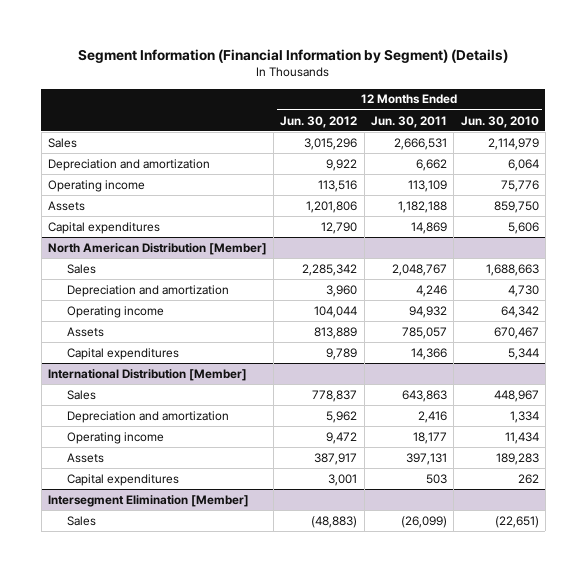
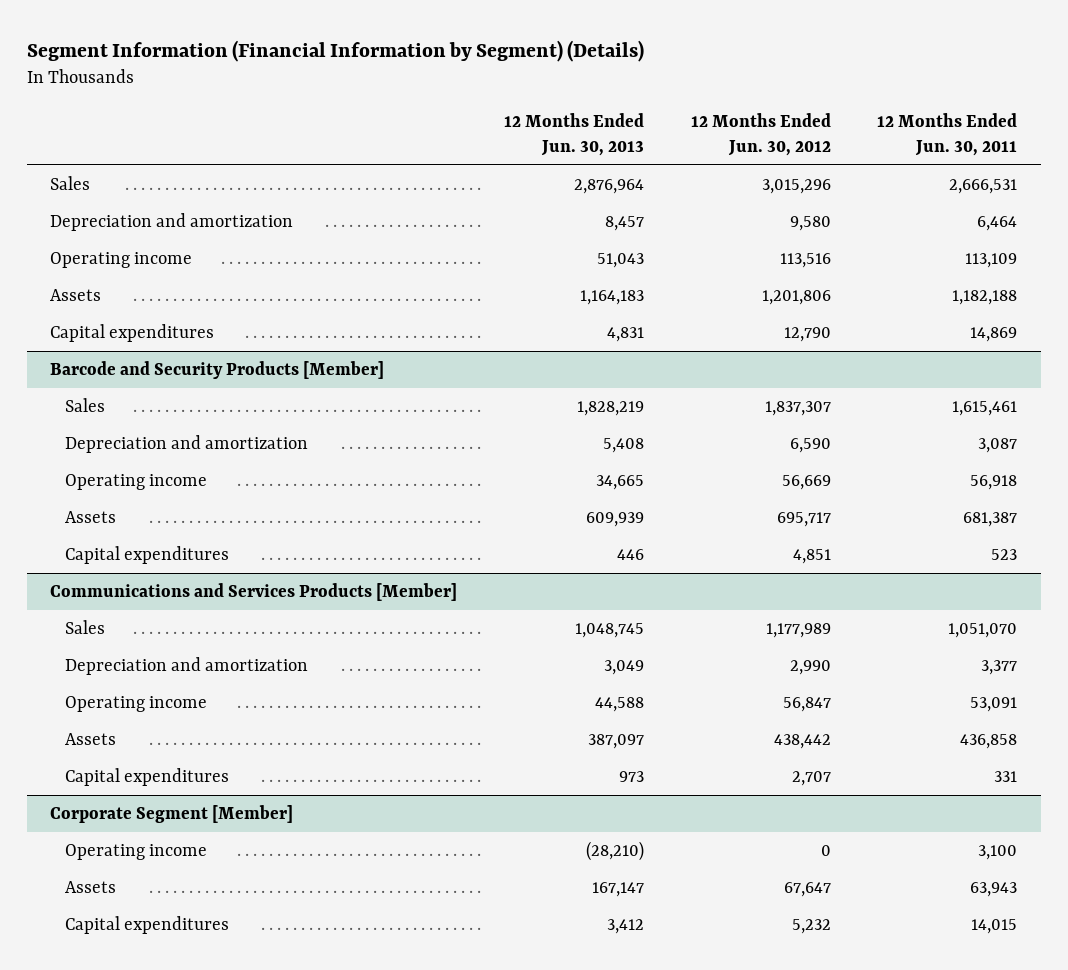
[460,115,539,128] Jun. 30, 2010 -> none
none -> [504,112,645,156] 12 Months Ended Jun. 30, 2013
[326,158,358,171] 9,922 -> [789,216,831,232] 9,580
[415,158,447,171] 6,662 -> [977,216,1018,232] 6,464
[47,242,267,255] North American Distribution [Member] -> none
[47,368,247,381] International Distribution [Member] -> none
[47,494,249,507] Intersegment Elimination [Member] -> none
[66,515,96,526] Sales -> none
none -> [50,361,385,380] Barcode and Security Products [Member]
[302,263,358,276] 2,285,342 -> [764,401,831,417] 1,837,307
[391,263,447,276] 2,048,767 -> [952,401,1018,417] 1,615,461
[326,284,358,297] 3,960 -> [789,438,831,454] 6,590
[415,284,447,297] 4,246 -> [978,438,1018,454] 3,087
[314,305,358,318] 104,044 -> [781,475,831,491] 56,669
[408,305,447,318] 94,932 -> [970,475,1018,491] 56,918
[314,326,358,339] 813,889 -> [776,512,831,528] 695,717
[401,326,447,339] 785,057 -> [963,512,1018,528] 681,387
[326,347,358,360] 9,789 -> [792,549,831,565] 4,851
[410,347,447,360] 14,366 -> [991,549,1018,561] 523
none -> [50,583,458,602] Communications and Services Products [Member]
[312,389,358,402] 778,837 -> [765,623,831,639] 1,177,989
[401,389,447,402] 643,863 -> [948,623,1018,639] 1,051,070
[326,410,358,423] 5,962 -> [789,660,831,676] 2,990
[417,410,447,423] 2,416 -> [981,660,1018,676] 3,377
[326,431,358,444] 9,472 -> [782,697,831,713] 56,847
[412,431,447,444] 18,177 -> [970,697,1018,713] 53,091
[314,452,358,465] 387,917 -> [773,734,831,750] 438,442
[405,452,447,465] 397,131 -> [960,734,1018,750] 436,858
[328,473,358,486] 3,001 -> [791,771,831,787] 2,707
[425,473,447,484] 503 -> [994,771,1018,783] 331
none -> [50,805,294,824] Corporate Segment [Member]
none -> [64,844,207,861] Operating income
none -> [64,881,116,894] Assets
none -> [64,916,229,935] Capital expenditures

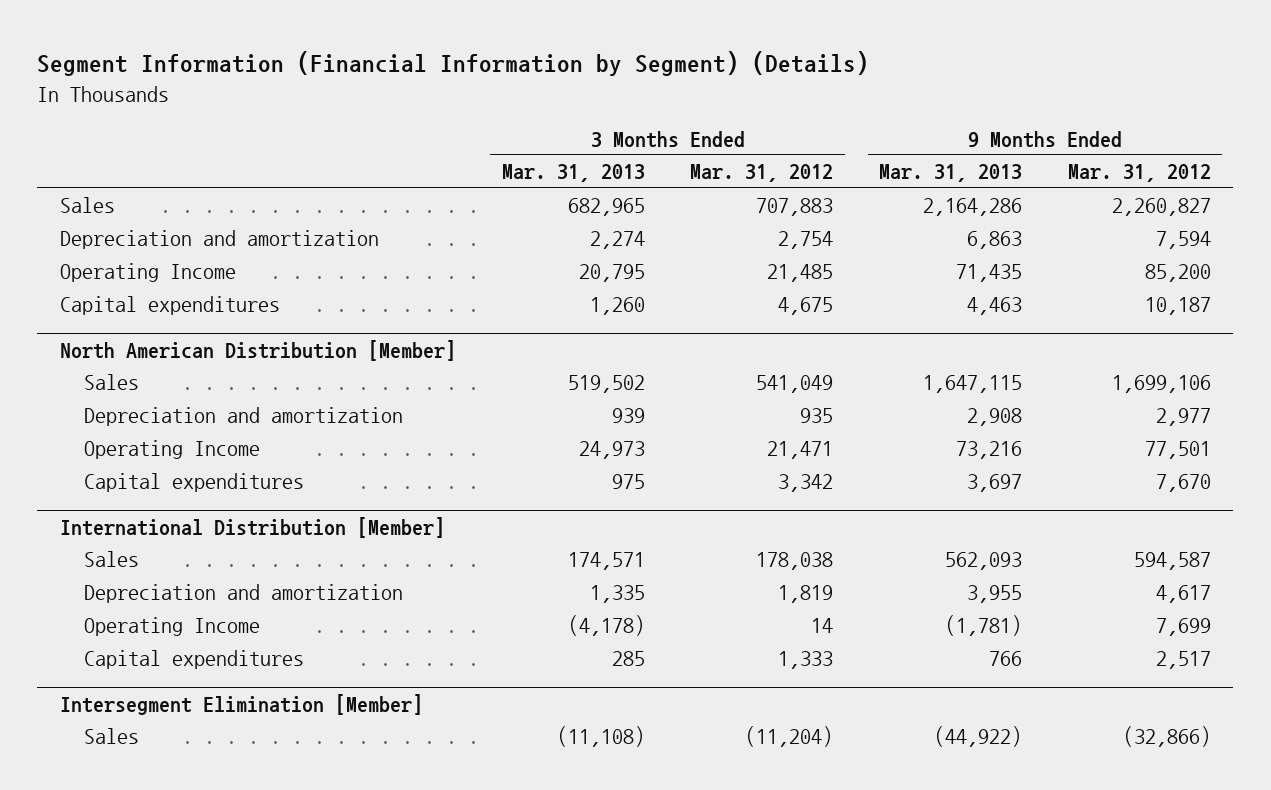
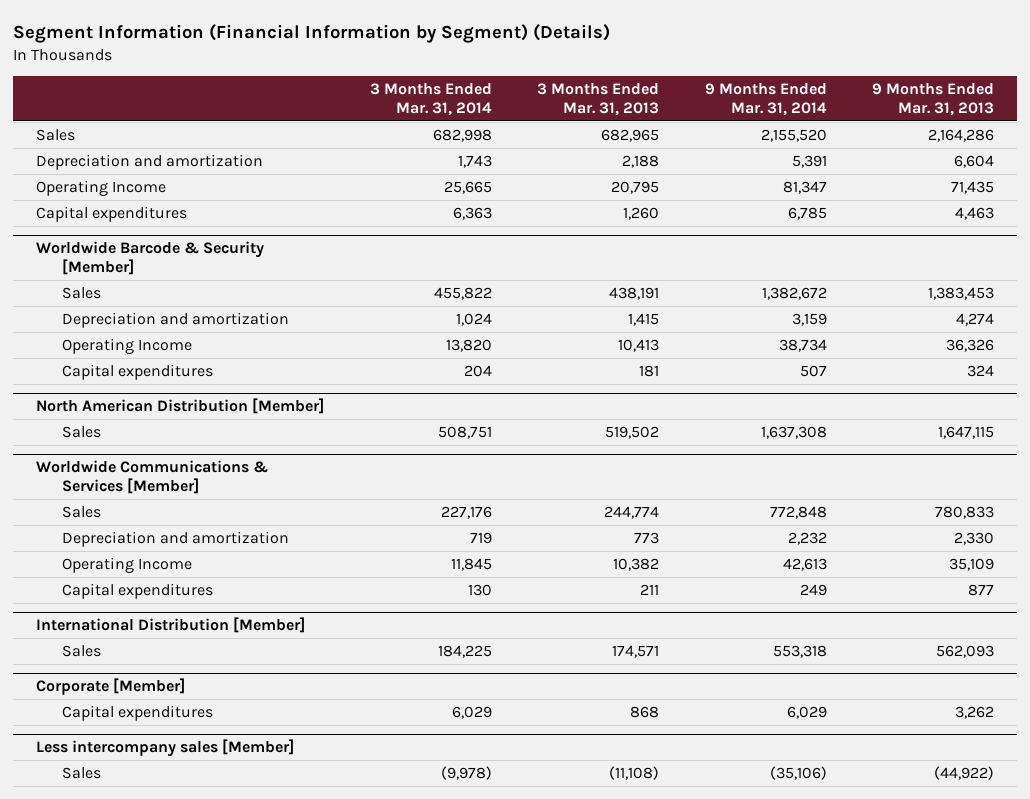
[690,164,834,183] Mar. 31, 2012 -> none
[1067,164,1211,183] Mar. 31, 2012 -> none
none -> [369,82,492,116] 3 Months Ended Mar. 31, 2014
none -> [704,82,827,116] 9 Months Ended Mar. 31, 2014
[589,231,645,250] 2,274 -> [622,155,660,169] 2,188
[967,231,1023,250] 6,863 -> [954,155,995,169] 6,604
none -> [35,241,264,276] Worldwide Barcode & Security [Member]
none -> [61,287,101,300] Sales
none -> [61,312,289,329] Depreciation and amortization
none -> [61,338,192,355] Operating Income
none -> [61,364,213,381] Capital expenditures
none -> [35,460,268,495] Worldwide Communications & Services [Member]
none -> [61,506,101,519] Sales
[611,408,645,424] 939 -> [634,532,660,545] 773
[967,408,1023,427] 2,908 -> [954,532,995,546] 2,330
[578,441,645,460] 24,973 -> [613,558,660,572] 10,382
[956,441,1023,460] 73,216 -> [949,558,995,572] 35,109
[611,474,645,490] 975 -> [640,584,660,596] 211
[967,474,1023,493] 3,697 -> [968,584,995,597] 877
[83,584,403,604] Depreciation and amortization -> none
[83,617,260,637] Operating Income -> none
[60,694,424,716] Intersegment Elimination [Member] -> none
none -> [35,678,185,696] Corporate [Member]
[611,651,645,667] 285 -> [630,706,660,719] 868
[989,651,1023,667] 766 -> [955,706,995,720] 3,262
none -> [35,739,294,758] Less intercompany sales [Member]

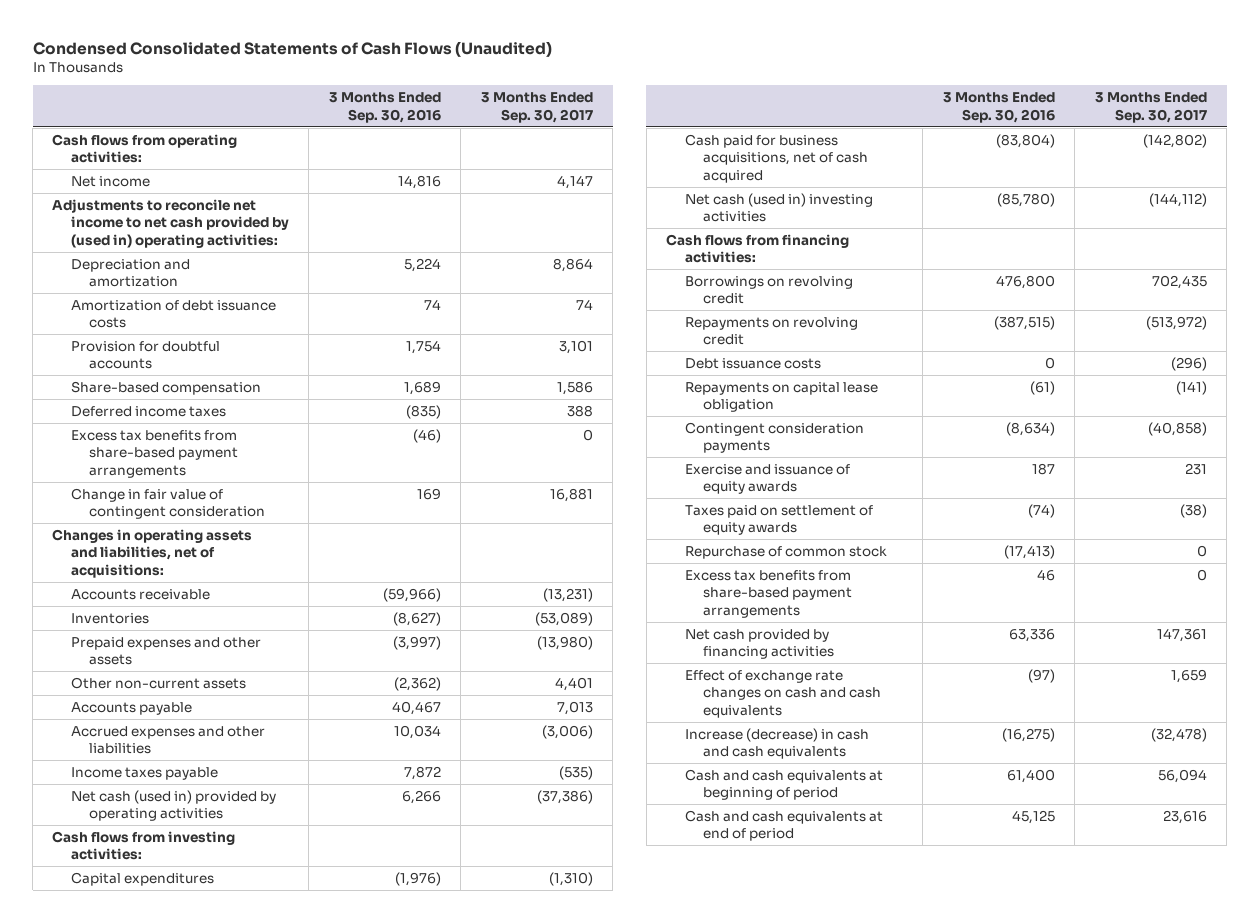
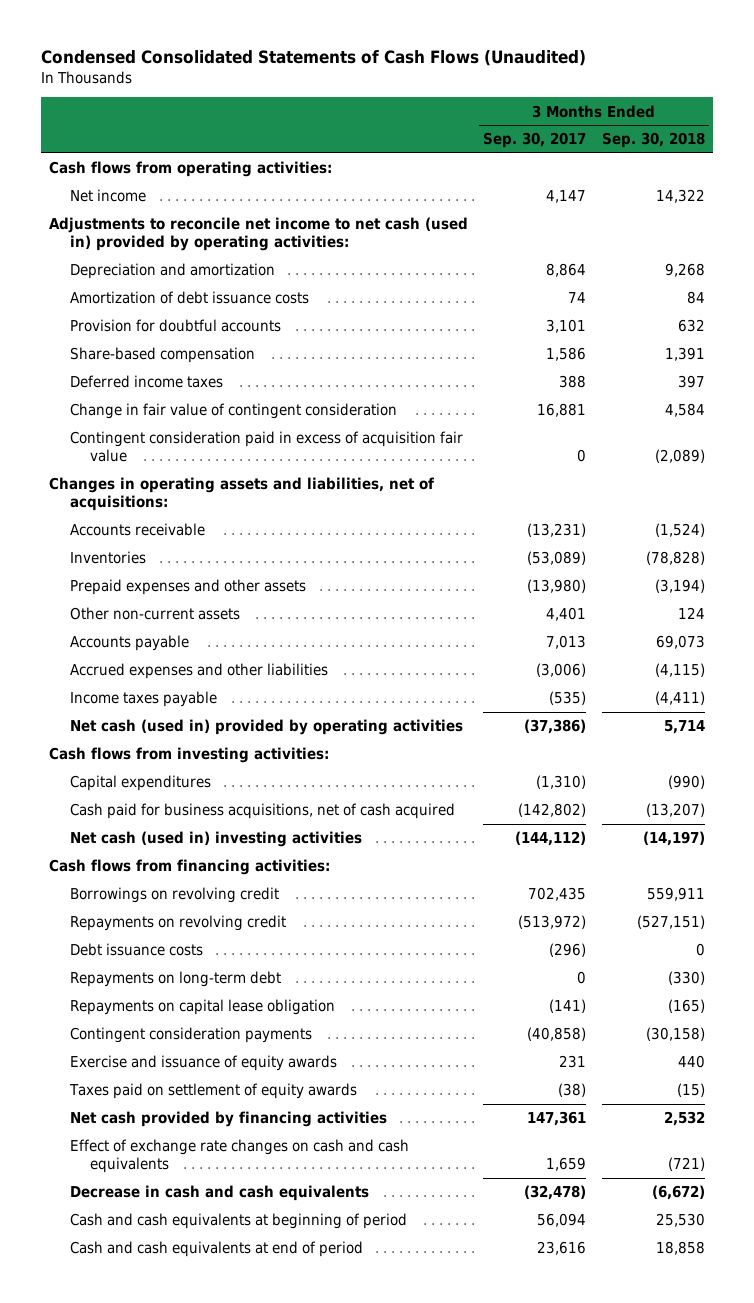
[328,92,441,123] 3 Months Ended Sep. 30, 2016 -> none
none -> [602,132,706,149] Sep. 30, 2018
[52,198,289,248] Adjustments to reconcile net income to net cash provided by (used in) operating activities: -> [48,217,468,252] Adjustments to reconcile net income to net cash (used in) provided by operating activities:
[70,429,239,478] Excess tax benefits from share-based payment arrangements -> none
none -> [69,431,463,463] Contingent consideration paid in excess of acquisition fair value
none -> [69,971,281,988] Repayments on long-term debt
[684,545,887,559] Repurchase of common stock -> none
[684,569,853,618] Excess tax benefits from share-based payment arrangements -> none
[684,727,869,760] Increase (decrease) in cash and cash equivalents -> [69,1185,369,1202] Decrease in cash and cash equivalents

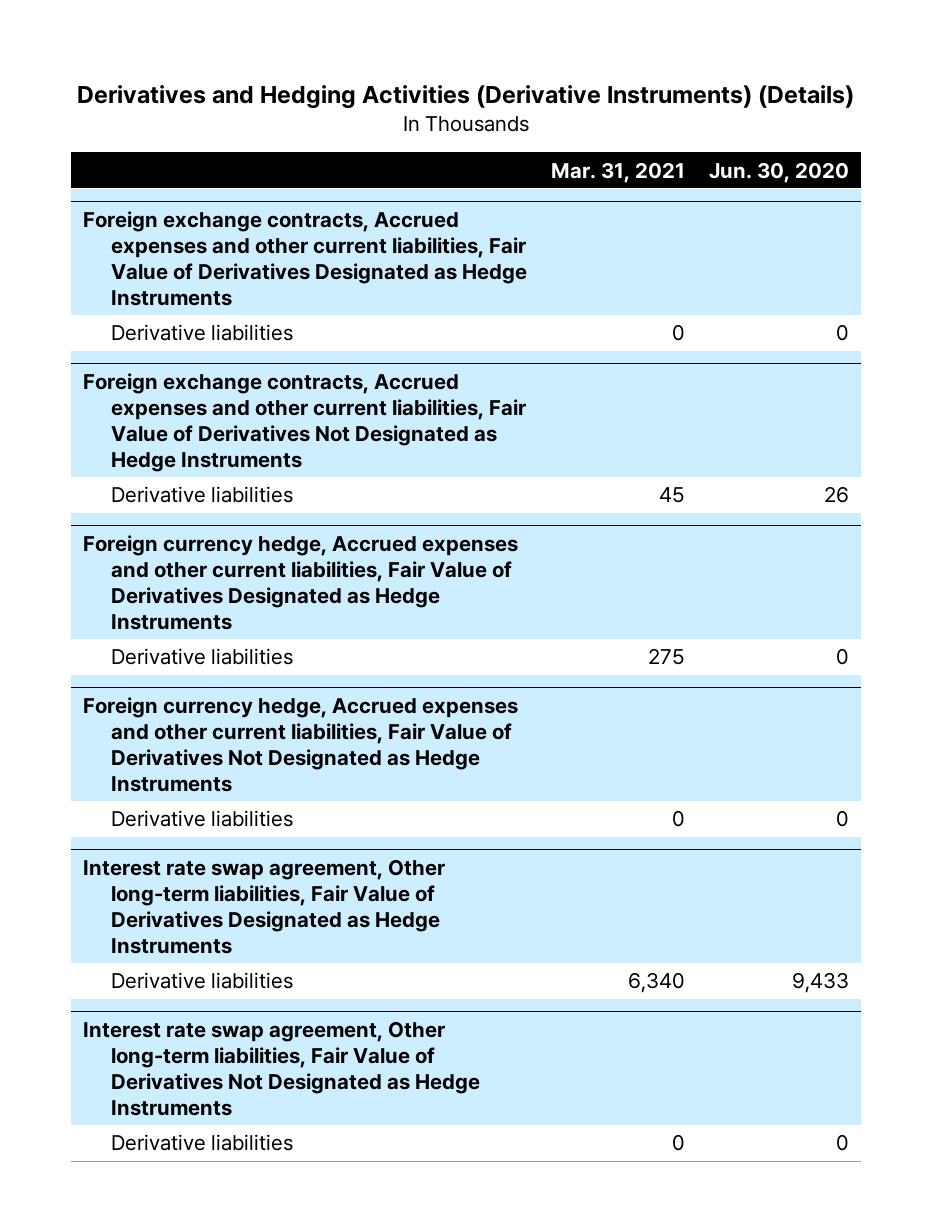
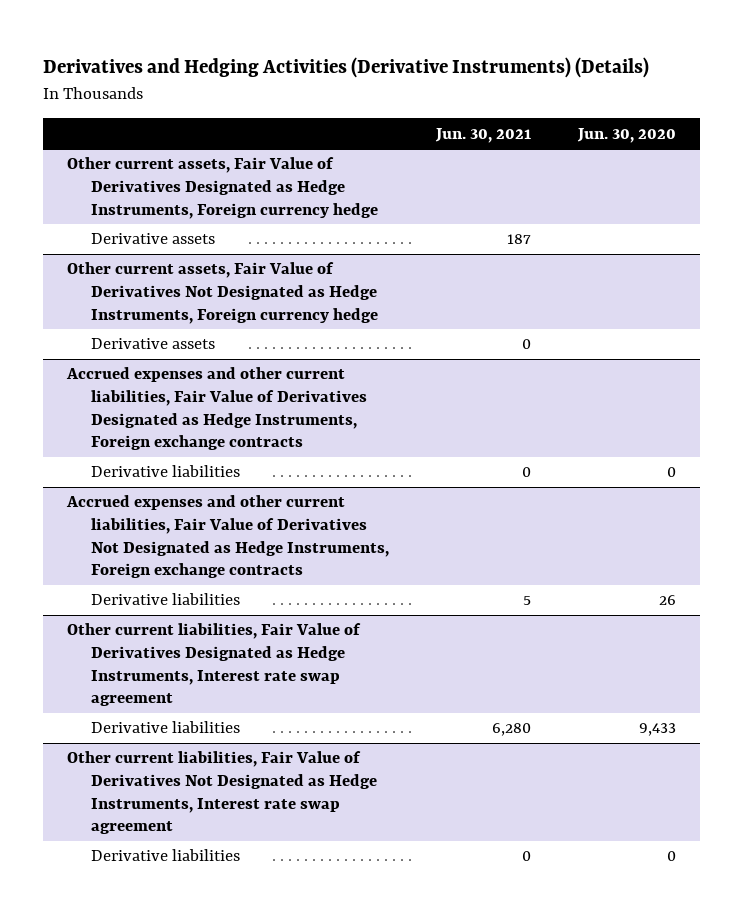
[550,161,685,183] Mar. 31, 2021 -> none
none -> [434,127,531,143] Jun. 30, 2021
none -> [67,157,378,219] Other current assets, Fair Value of Derivatives Designated as Hedge Instruments, Foreign currency hedge
none -> [90,233,215,245] Derivative assets
none -> [67,262,378,324] Other current assets, Fair Value of Derivatives Not Designated as Hedge Instruments, Foreign currency hedge
none -> [90,338,215,350] Derivative assets
[82,211,527,306] Foreign exchange contracts, Accrued expenses and other current liabilities, Fair Value of Derivatives Designated as Hedge Instruments -> [66,367,367,451] Accrued expenses and other current liabilities, Fair Value of Derivatives Designated as Hedge Instruments, Foreign exchange contracts
[82,373,526,472] Foreign exchange contracts, Accrued expenses and other current liabilities, Fair Value of Derivatives Not Designated as Hedge Instruments -> [66,495,389,579] Accrued expenses and other current liabilities, Fair Value of Derivatives Not Designated as Hedge Instruments, Foreign exchange contracts
[82,535,518,630] Foreign currency hedge, Accrued expenses and other current liabilities, Fair Value of Derivatives Designated as Hedge Instruments -> none
[110,648,293,666] Derivative liabilities -> none
[82,697,518,792] Foreign currency hedge, Accrued expenses and other current liabilities, Fair Value of Derivatives Not Designated as Hedge Instruments -> none
[110,810,293,828] Derivative liabilities -> none
[82,859,445,954] Interest rate swap agreement, Other long-term liabilities, Fair Value of Derivatives Designated as Hedge Instruments -> [67,623,362,707] Other current liabilities, Fair Value of Derivatives Designated as Hedge Instruments, Interest rate swap agreement
[82,1021,480,1116] Interest rate swap agreement, Other long-term liabilities, Fair Value of Derivatives Not Designated as Hedge Instruments -> [67,751,377,835] Other current liabilities, Fair Value of Derivatives Not Designated as Hedge Instruments, Interest rate swap agreement

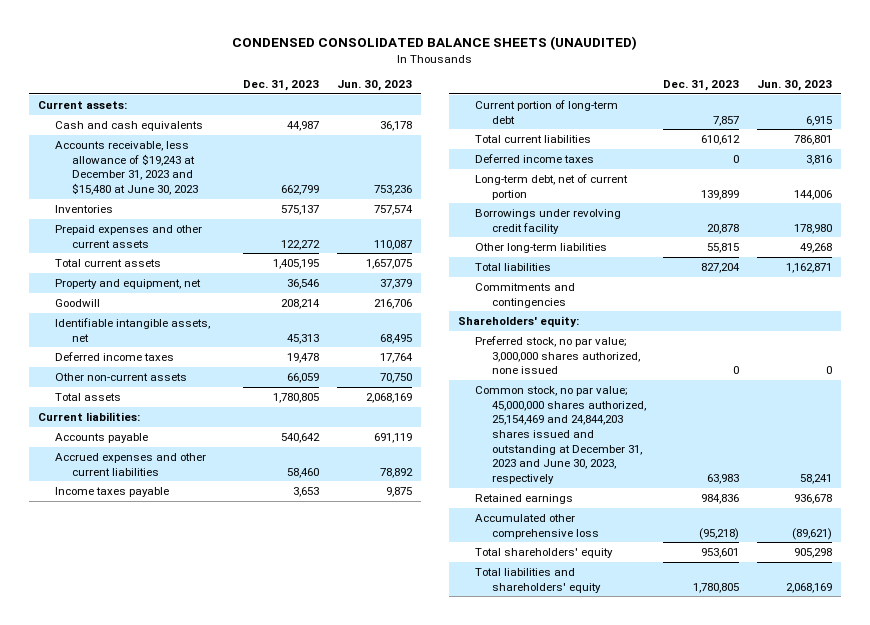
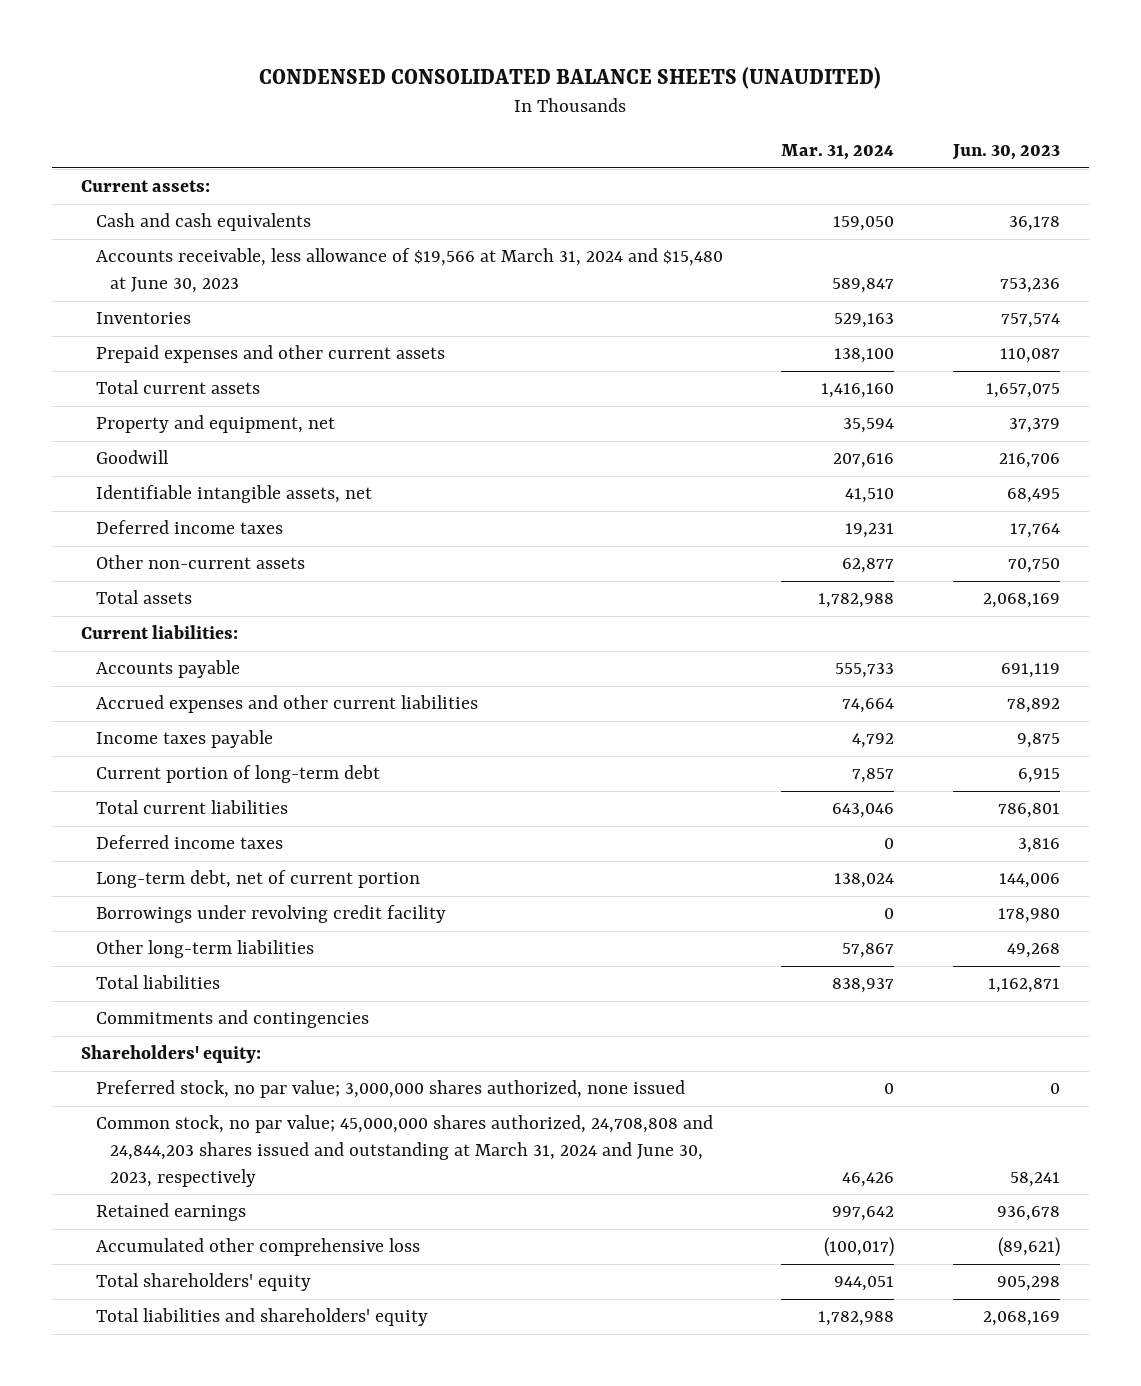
[243,80,320,92] Dec. 31, 2023 -> none
none -> [781,144,895,161] Mar. 31, 2024
[54,140,198,195] Accounts receivable, less allowance of $19,243 at December 31, 2023 and $15,480 at June 30, 2023 -> [95,248,723,293] Accounts receivable, less allowance of $19,566 at March 31, 2024 and $15,480 at June 30, 2023
[474,385,646,484] Common stock, no par value; 45,000,000 shares authorized, 25,154,469 and 24,844,203 shares issued and outstanding at December 31, 2023 and June 30, 2023, respectively -> [95,1115,713,1187] Common stock, no par value; 45,000,000 shares authorized, 24,708,808 and 24,844,203 shares issued and outstanding at March 31, 2024 and June 30, 2023, respectively

